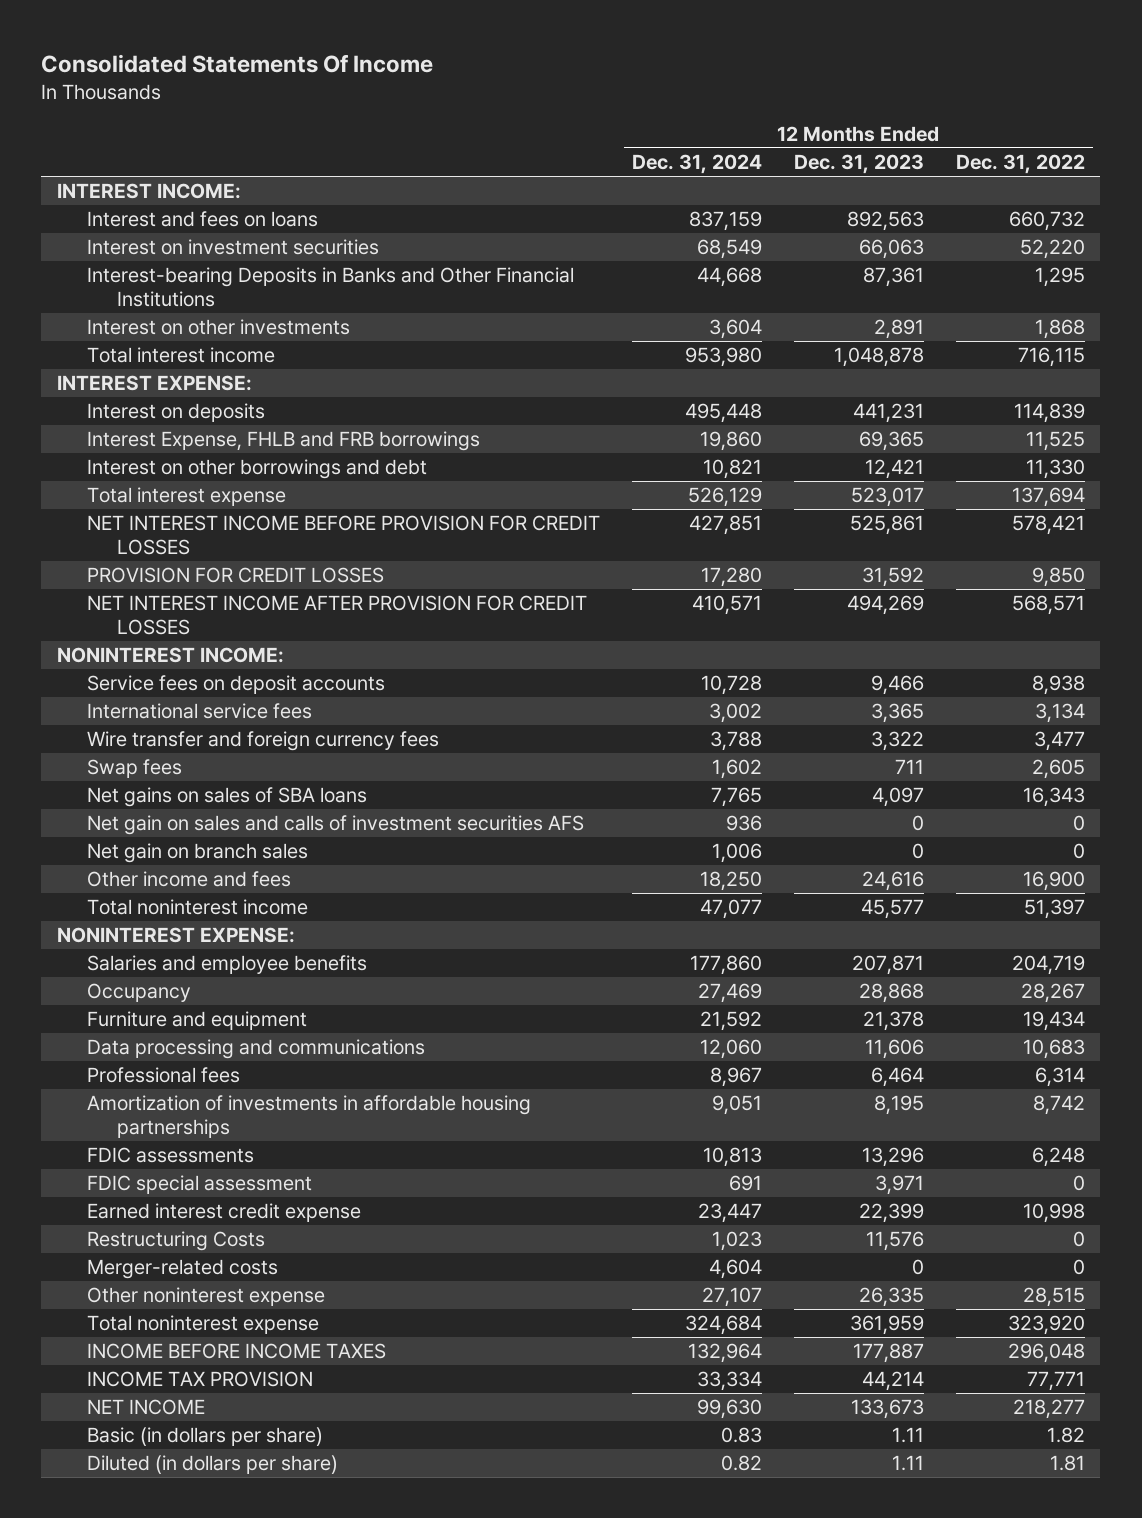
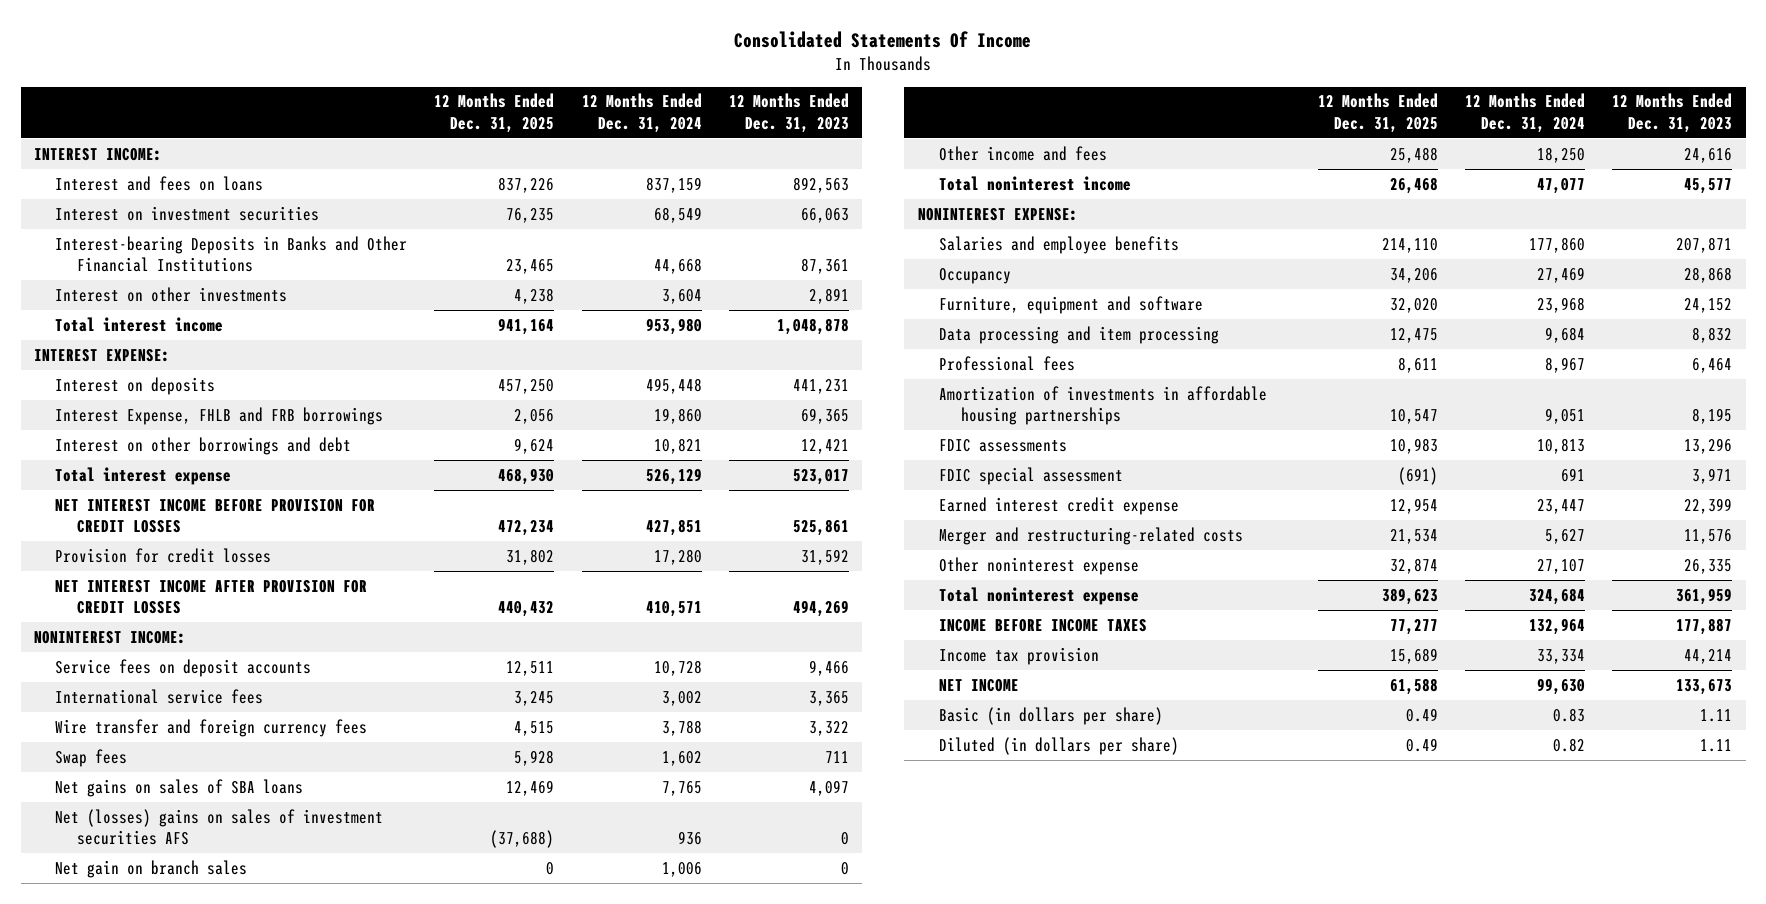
[955,154,1085,175] Dec. 31, 2022 -> none
none -> [434,93,555,133] 12 Months Ended Dec. 31, 2025
[87,567,385,584] PROVISION FOR CREDIT LOSSES -> [55,547,272,563] Provision for credit losses
[87,815,585,836] Net gain on sales and calls of investment securities AFS -> [55,808,384,845] Net (losses) gains on sales of investment securities AFS
[87,1011,308,1031] Furniture and equipment -> [939,295,1204,314] Furniture, equipment and software
[699,1011,762,1032] 21,592 -> [1537,296,1586,313] 23,968
[862,1011,924,1032] 21,378 -> [1684,297,1733,313] 24,152
[87,1039,426,1060] Data processing and communications -> [939,325,1220,344] Data processing and item processing
[699,1039,762,1060] 12,060 -> [1545,326,1586,343] 9,684
[864,1039,924,1060] 11,606 -> [1692,326,1733,343] 8,832
[87,1231,266,1252] Restructuring Costs -> none
[87,1259,279,1280] Merger-related costs -> [939,526,1244,545] Merger and restructuring-related costs
[708,1259,762,1280] 4,604 -> [1545,528,1586,544] 5,627
[911,1259,924,1276] 0 -> [1684,528,1733,544] 11,576
[87,1371,314,1388] INCOME TAX PROVISION -> [939,646,1100,665] Income tax provision

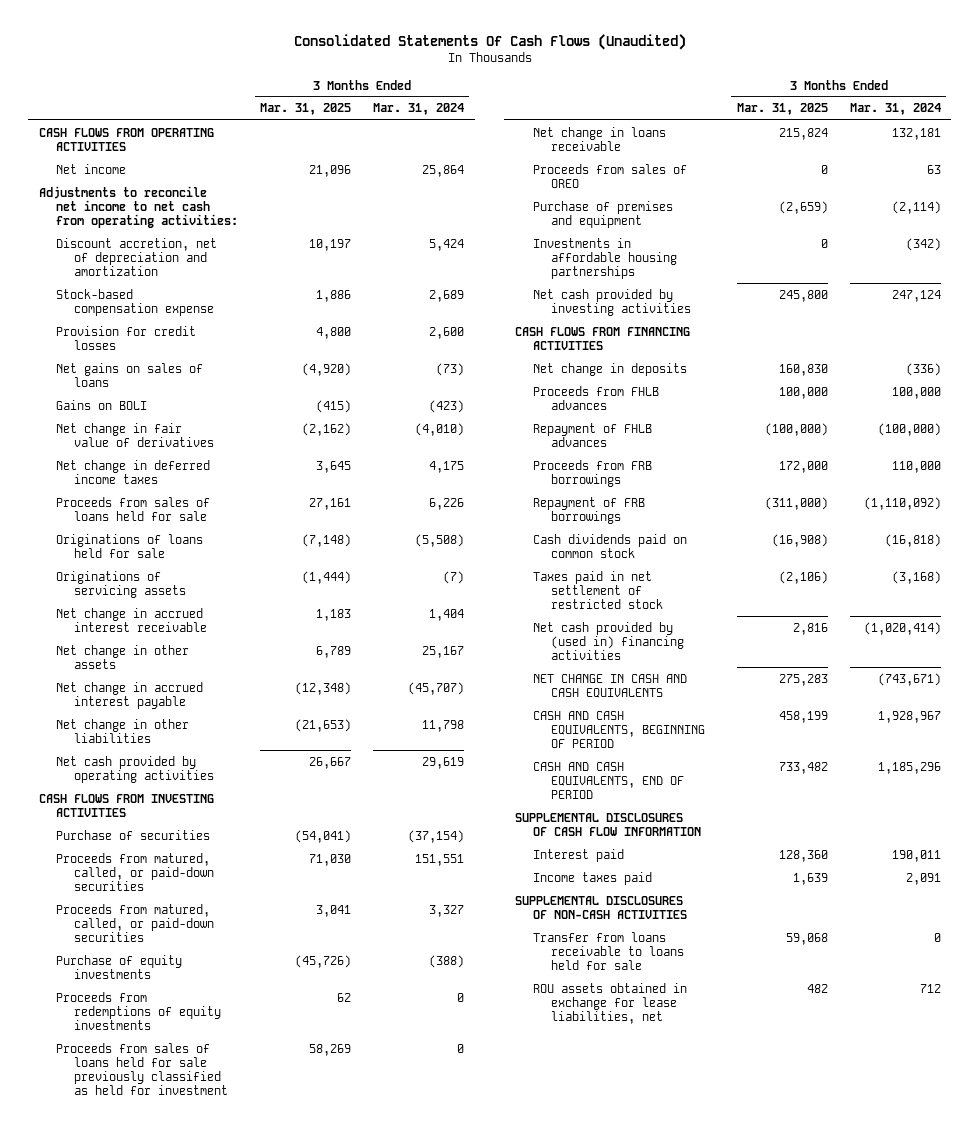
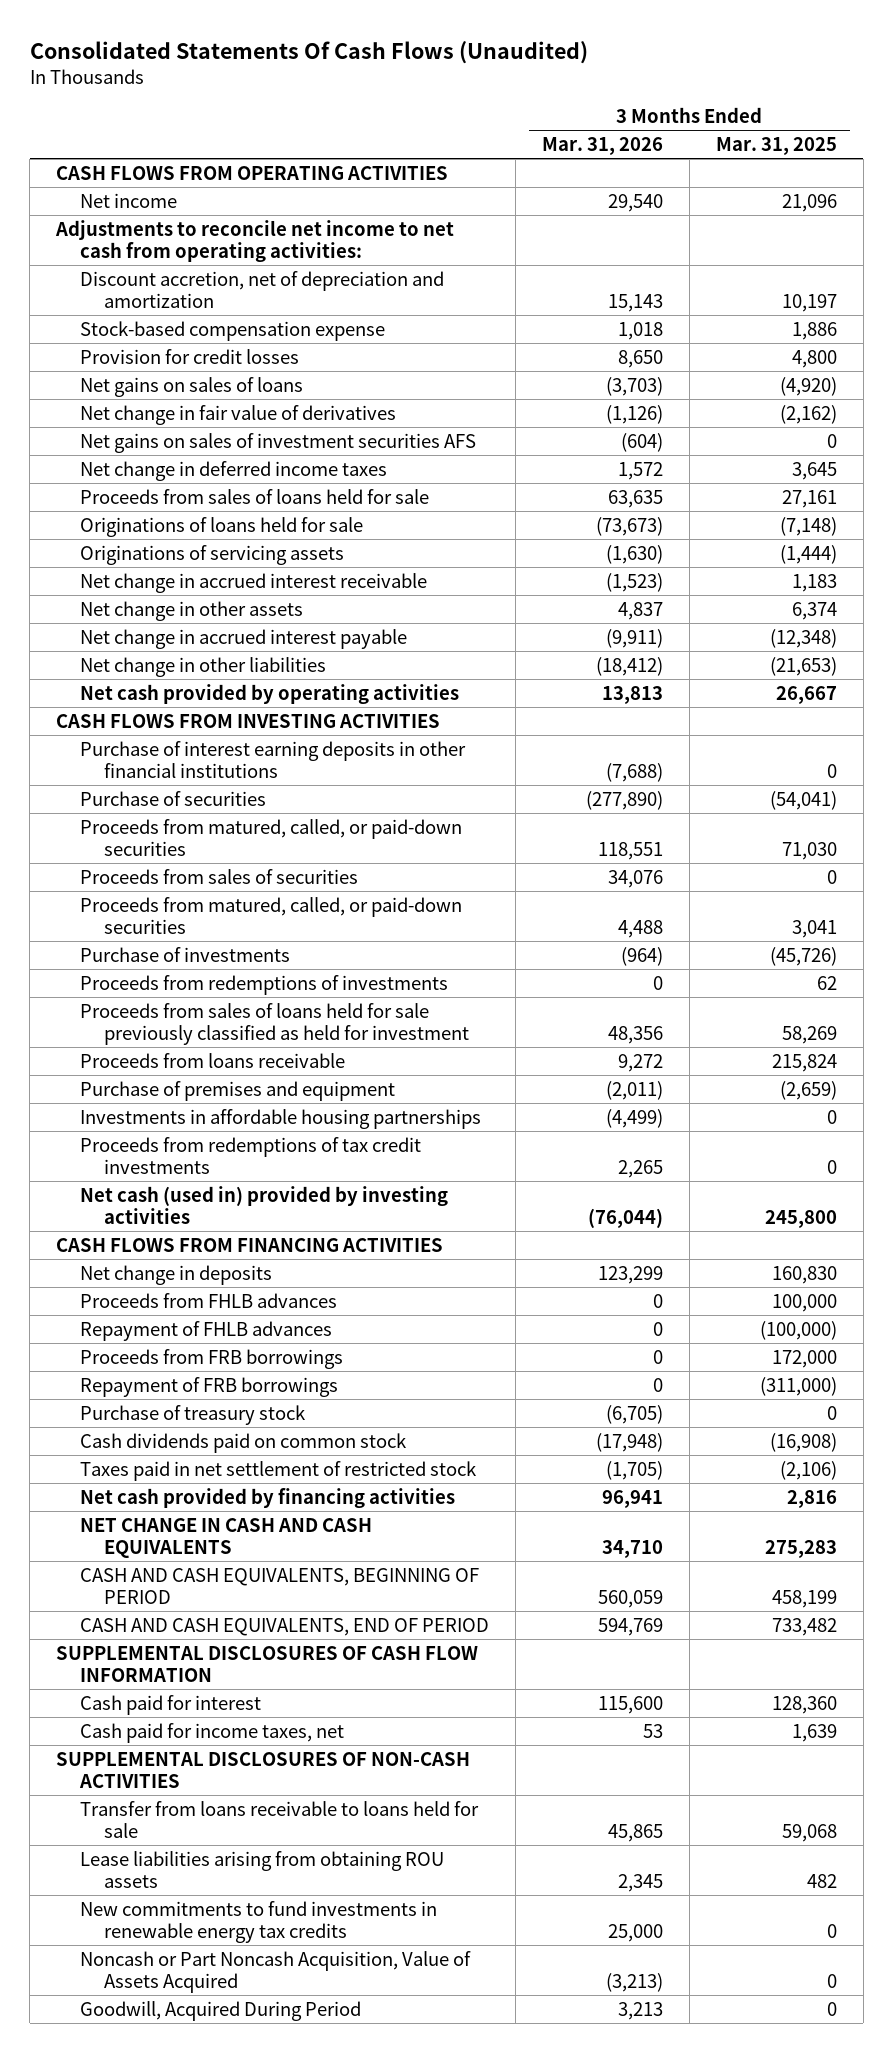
[372,103,464,116] Mar. 31, 2024 -> none
none -> [541,137,663,156] Mar. 31, 2026
[56,399,148,410] Gains on BOLI -> none
none -> [79,432,476,453] Net gains on sales of investment securities AFS
[316,645,352,658] 6,789 -> [791,601,837,620] 6,374
none -> [79,740,466,779] Purchase of interest earning deposits in other financial institutions
none -> [79,868,358,884] Proceeds from sales of securities
[56,954,183,979] Purchase of equity investments -> [79,946,290,962] Purchase of investments
[56,991,221,1030] Proceeds from redemptions of equity investments -> [79,974,448,995] Proceeds from redemptions of investments
[533,163,688,188] Proceeds from sales of OREO -> none
[533,126,667,151] Net change in loans receivable -> [79,1052,345,1068] Proceeds from loans receivable
none -> [79,1136,421,1175] Proceeds from redemptions of tax credit investments
[533,288,691,316] Net cash provided by investing activities -> [79,1185,448,1225] Net cash (used in) provided by investing activities
none -> [79,1404,306,1425] Purchase of treasury stock
[533,621,684,660] Net cash provided by (used in) financing activities -> [79,1487,455,1508] Net cash provided by financing activities
[533,848,625,862] Interest paid -> [79,1694,261,1715] Cash paid for interest
[533,871,653,885] Income taxes paid -> [79,1722,344,1743] Cash paid for income taxes, net
[533,982,688,1024] ROU assets obtained in exchange for lease liabilities, net -> [79,1850,444,1889] Lease liabilities arising from obtaining ROU assets
none -> [79,1900,437,1944] New commitments to fund investments in renewable energy tax credits
none -> [79,1950,471,1994] Noncash or Part Noncash Acquisition, Value of Assets Acquired
none -> [79,2000,361,2021] Goodwill, Acquired During Period

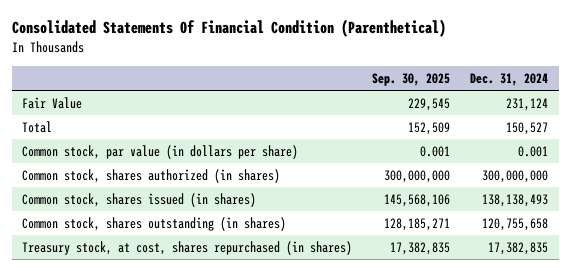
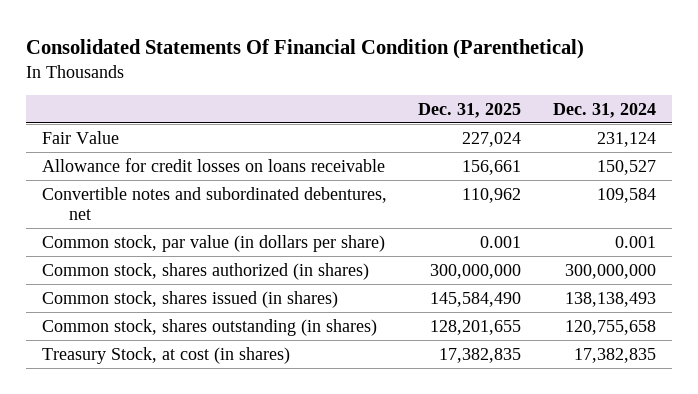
[372,72,451,86] Sep. 30, 2025 -> none
none -> [418,102,522,118] Dec. 31, 2025
[22,121,53,134] Total -> [41,157,385,172] Allowance for credit losses on loans receivable
none -> [41,186,387,221] Convertible notes and subordinated debentures, net
[22,241,353,256] Treasury stock, at cost, shares repurchased (in shares) -> [41,346,290,364] Treasury Stock, at cost (in shares)

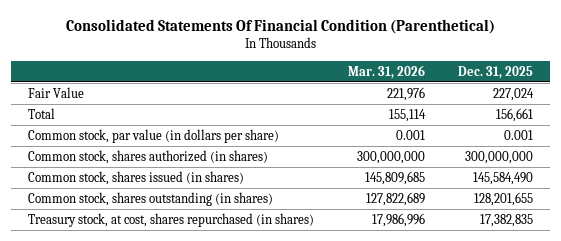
[552,102,656,118] Dec. 31, 2024 -> none
none -> [347,64,425,79] Mar. 31, 2026
[41,186,387,221] Convertible notes and subordinated debentures, net -> none
[41,157,385,172] Allowance for credit losses on loans receivable -> [27,107,55,119] Total
[41,346,290,364] Treasury Stock, at cost (in shares) -> [27,212,314,227] Treasury stock, at cost, shares repurchased (in shares)

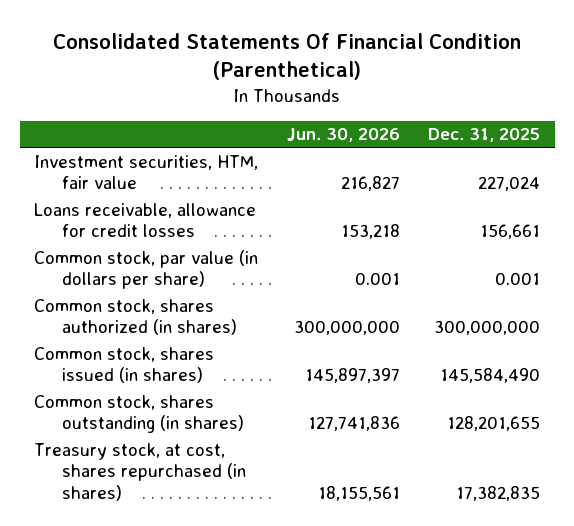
[347,64,425,79] Mar. 31, 2026 -> none
none -> [286,128,400,143] Jun. 30, 2026
[27,86,84,98] Fair Value -> [34,154,259,190] Investment securities, HTM, fair value
[27,107,55,119] Total -> [34,202,257,238] Loans receivable, allowance for credit losses

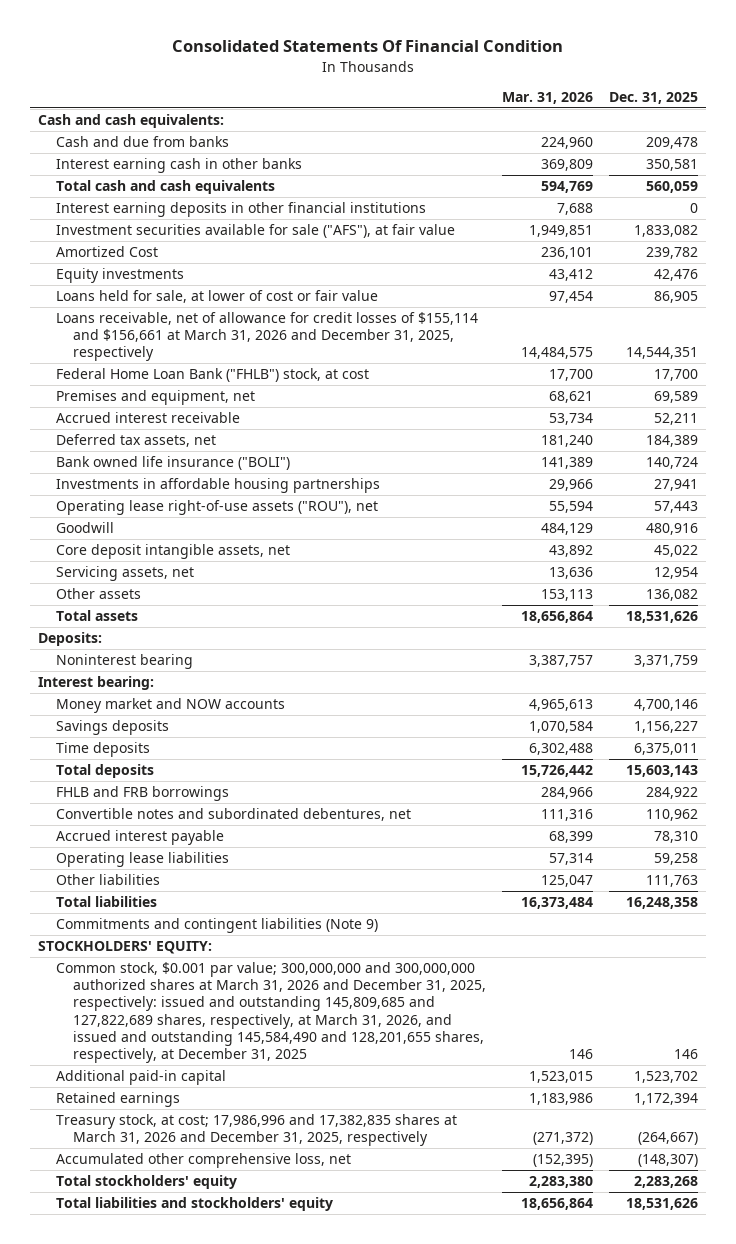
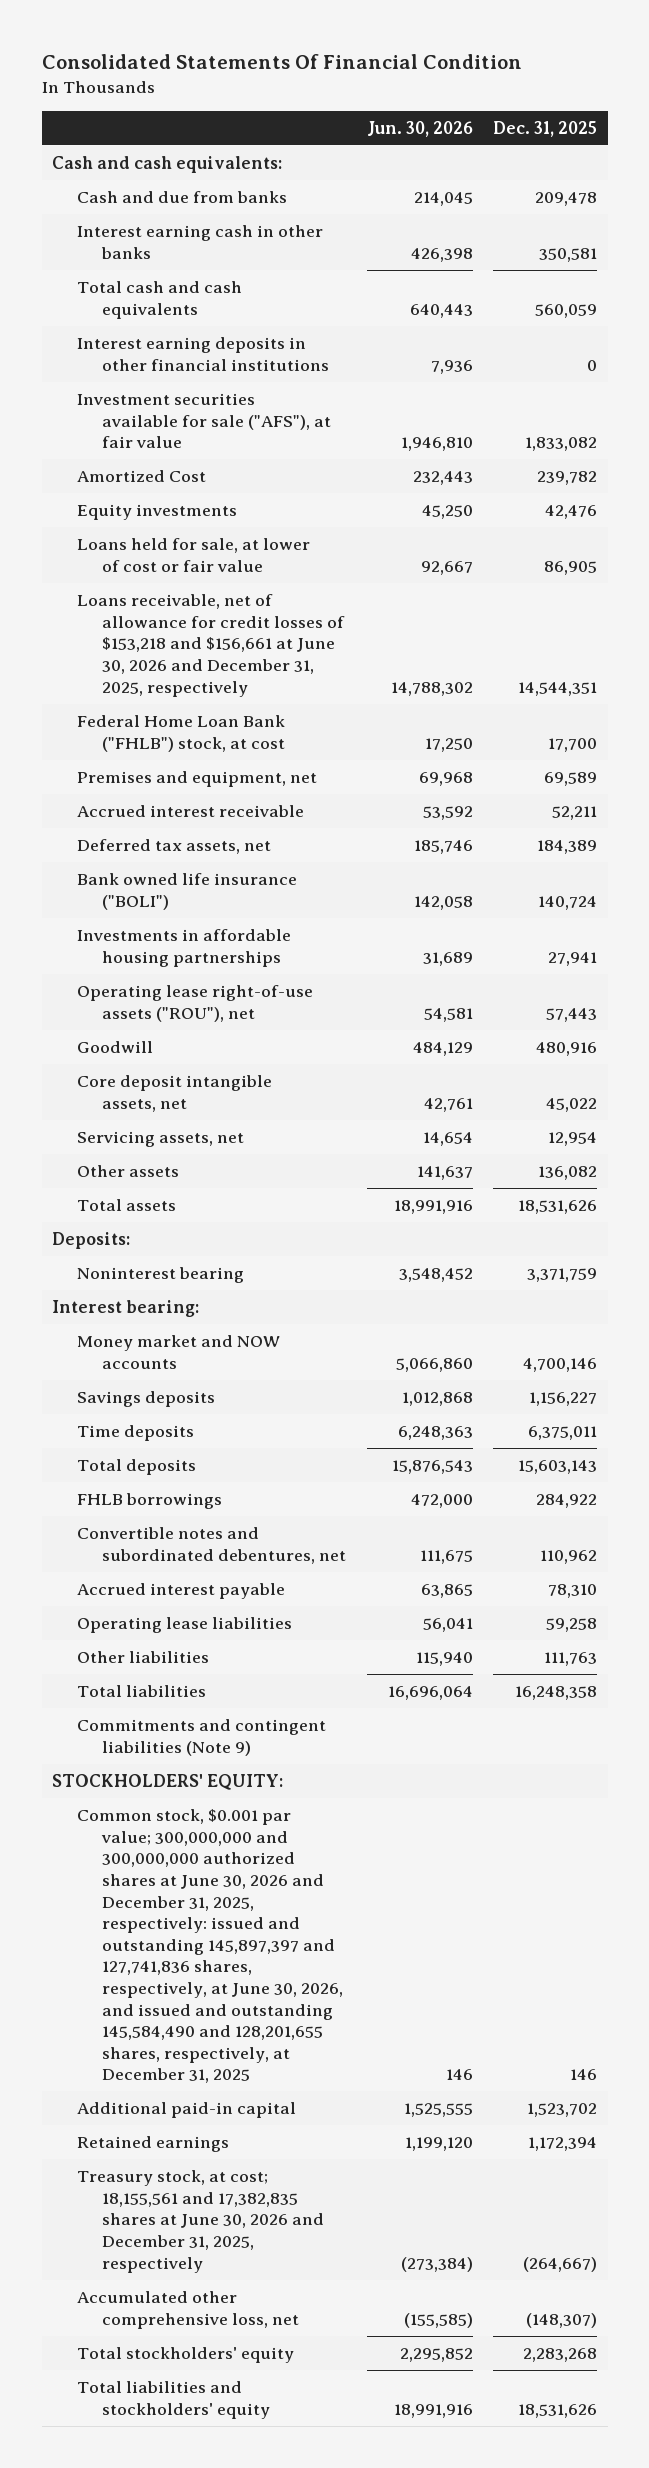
[502,92,594,105] Mar. 31, 2026 -> none
none -> [366,120,473,137] Jun. 30, 2026
[55,312,478,362] Loans receivable, net of allowance for credit losses of $155,114 and $156,661 at March 31, 2026 and December 31, 2025, respectively -> [77,594,346,697] Loans receivable, net of allowance for credit losses of $153,218 and $156,661 at June 30, 2026 and December 31, 2025, respectively
[55,786,229,802] FHLB and FRB borrowings -> [77,1493,223,1510] FHLB borrowings
[55,962,487,1063] Common stock, $0.001 par value; 300,000,000 and 300,000,000 authorized shares at March 31, 2026 and December 31, 2025, respectively: issued and outstanding 145,809,685 and 127,822,689 shares, respectively, at March 31, 2026, and issued and outstanding 145,584,490 and 128,201,655 shares, respectively, at December 31, 2025 -> [77,1809,344,2084] Common stock, $0.001 par value; 300,000,000 and 300,000,000 authorized shares at June 30, 2026 and December 31, 2025, respectively: issued and outstanding 145,897,397 and 127,741,836 shares, respectively, at June 30, 2026, and issued and outstanding 145,584,490 and 128,201,655 shares, respectively, at December 31, 2025
[55,1114,457,1147] Treasury stock, at cost; 17,986,996 and 17,382,835 shares at March 31, 2026 and December 31, 2025, respectively -> [77,2170,325,2273] Treasury stock, at cost; 18,155,561 and 17,382,835 shares at June 30, 2026 and December 31, 2025, respectively

